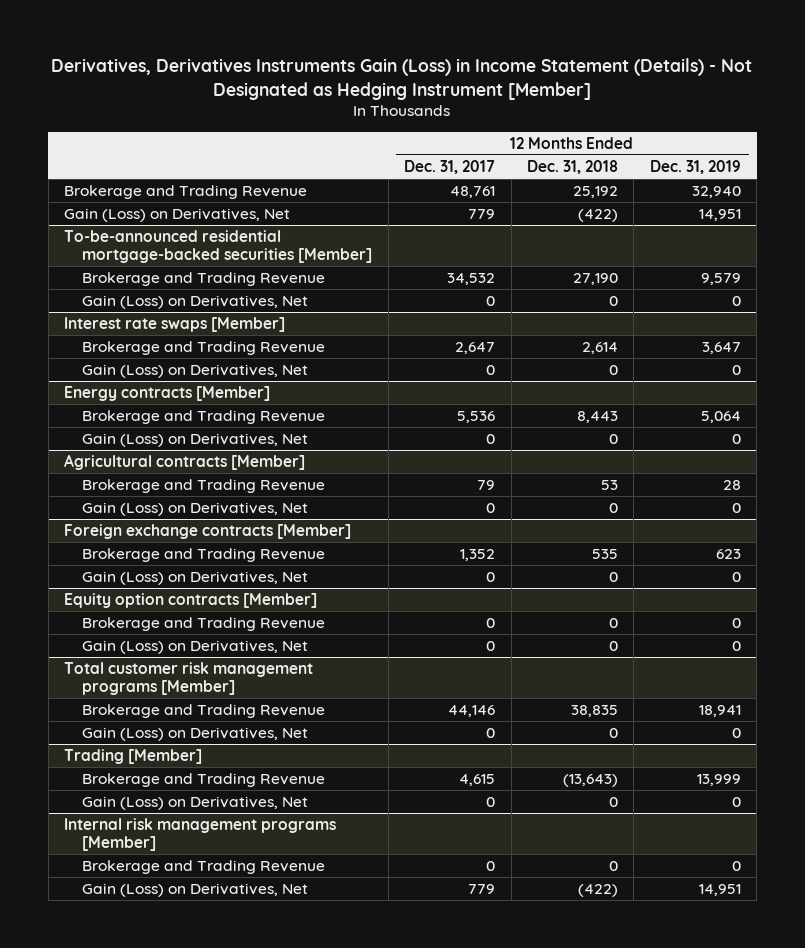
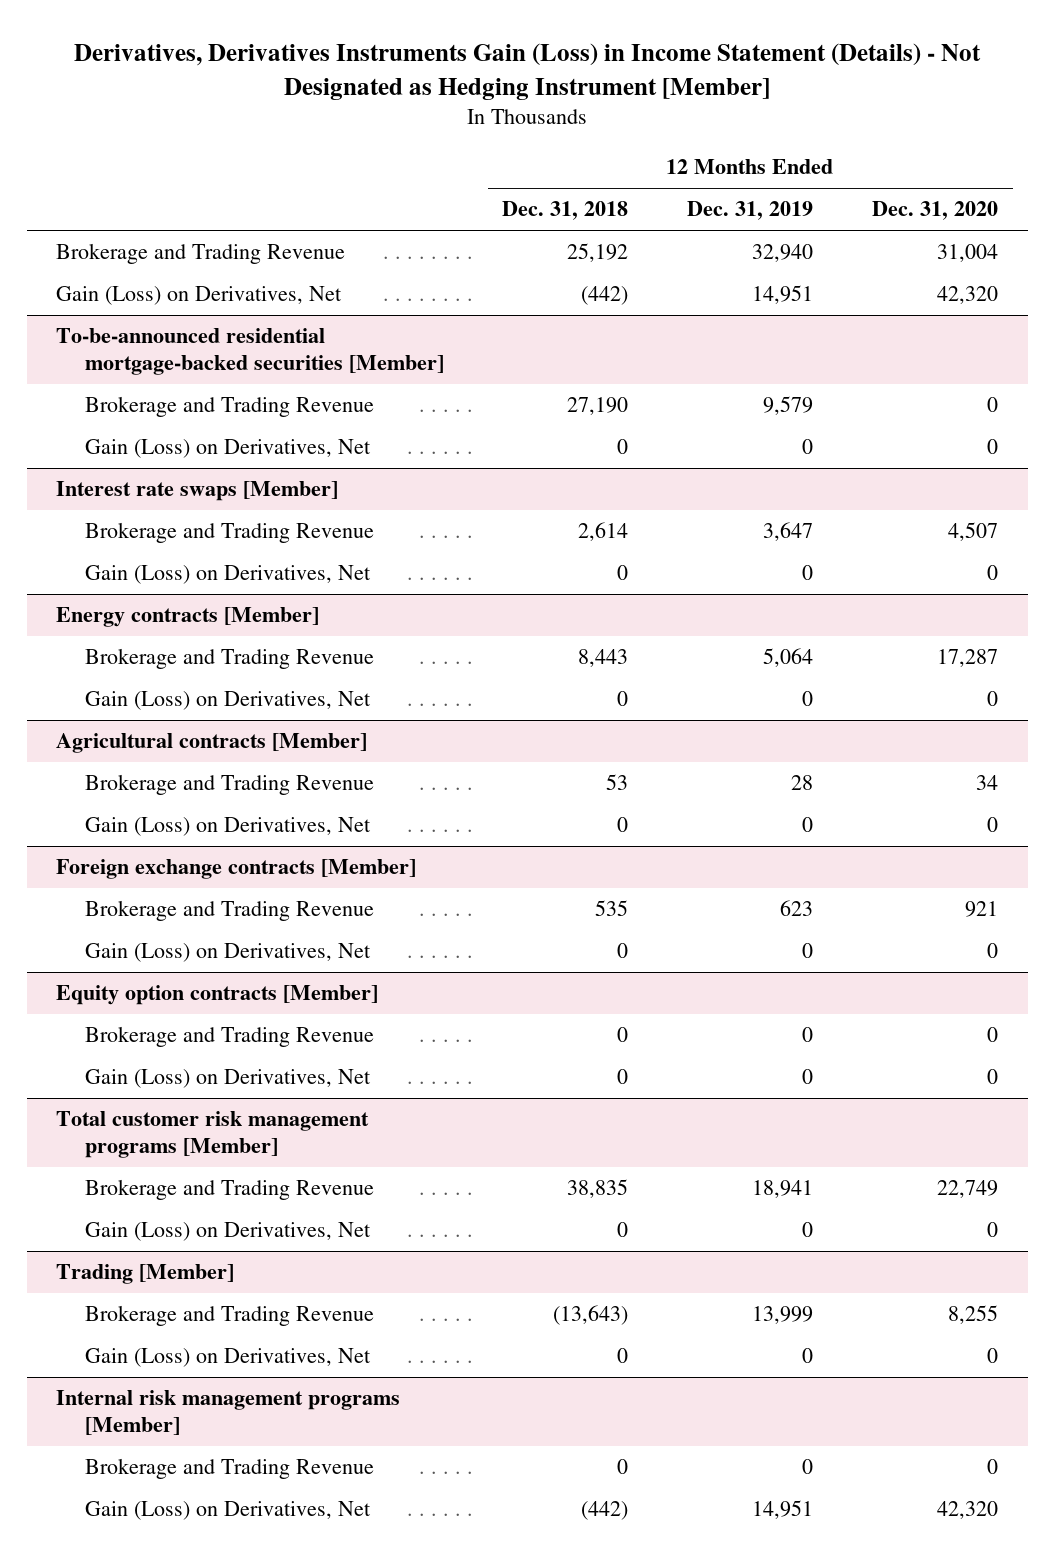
[404,160,496,175] Dec. 31, 2017 -> none
none -> [872,201,999,221] Dec. 31, 2020
[577,209,618,223] (422) -> [581,286,629,306] (442)
[577,884,618,898] (422) -> [581,1501,629,1521] (442)

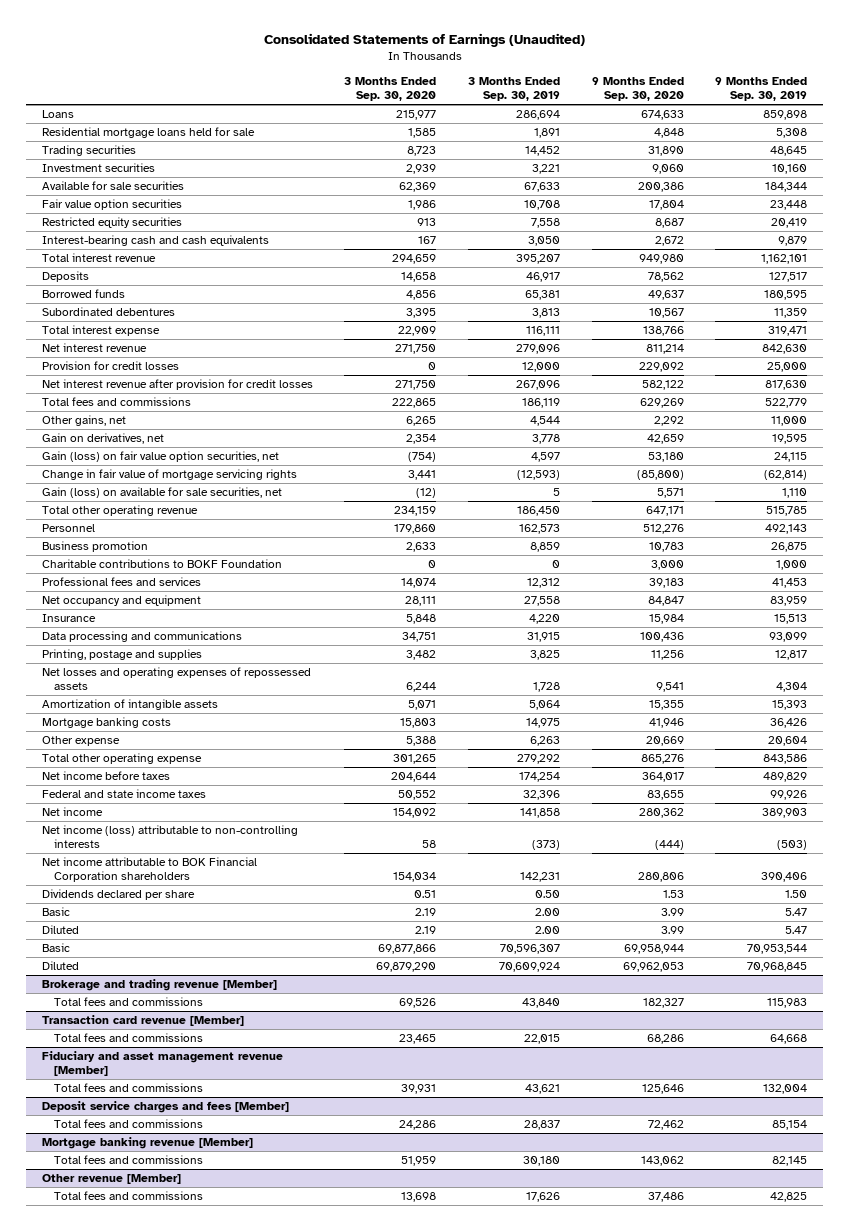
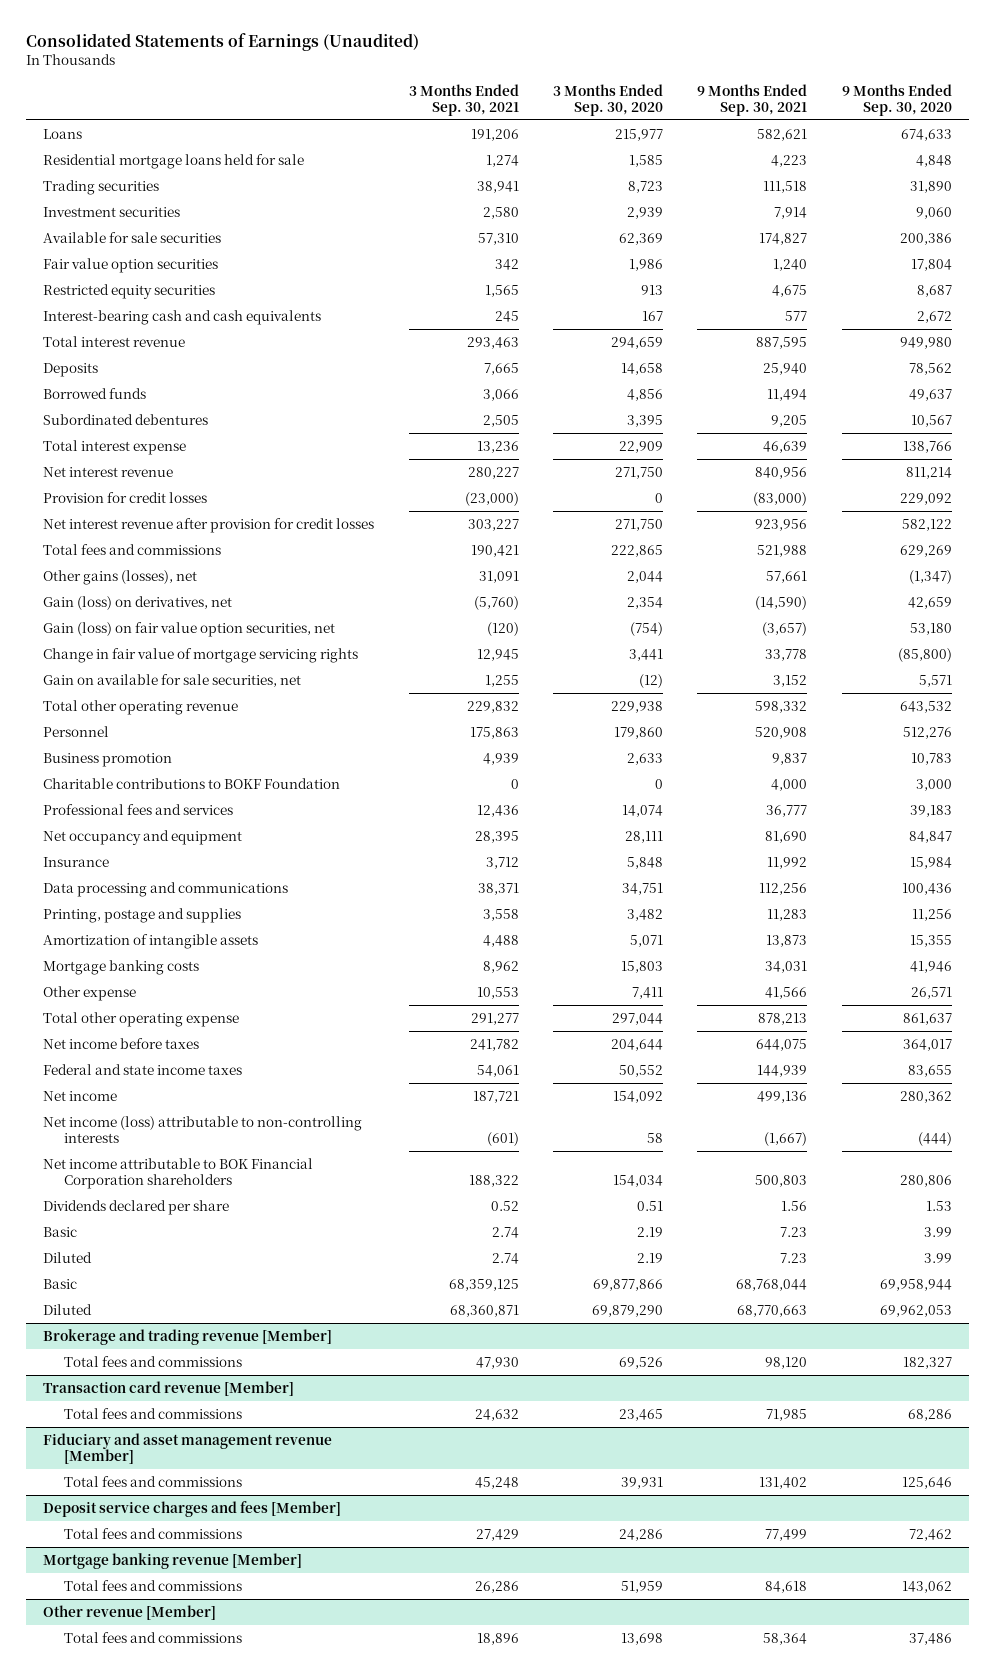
[468,76,561,102] 3 Months Ended Sep. 30, 2019 -> none
[715,76,808,102] 9 Months Ended Sep. 30, 2019 -> none
none -> [408,83,519,116] 3 Months Ended Sep. 30, 2021
none -> [697,83,808,116] 9 Months Ended Sep. 30, 2021
[41,414,126,426] Other gains, net -> [43,569,198,585] Other gains (losses), net
[406,415,437,426] 6,265 -> [627,570,664,583] 2,044
[653,415,684,426] 2,292 -> [908,569,952,584] (1,347)
[41,432,164,444] Gain on derivatives, net -> [43,595,233,610] Gain (loss) on derivatives, net
[41,486,282,498] Gain (loss) on available for sale securities, net -> [43,673,302,687] Gain on available for sale securities, net
[394,505,437,516] 234,159 -> [611,700,664,713] 229,938
[645,505,684,516] 647,171 -> [899,700,952,713] 643,532
[41,666,311,691] Net losses and operating expenses of repossessed assets -> none
[406,735,437,746] 5,388 -> [632,986,664,999] 7,411
[645,735,684,746] 20,669 -> [910,986,952,999] 26,571
[393,753,437,764] 301,265 -> [612,1012,664,1025] 297,044
[640,753,684,764] 865,276 -> [902,1012,952,1025] 861,637

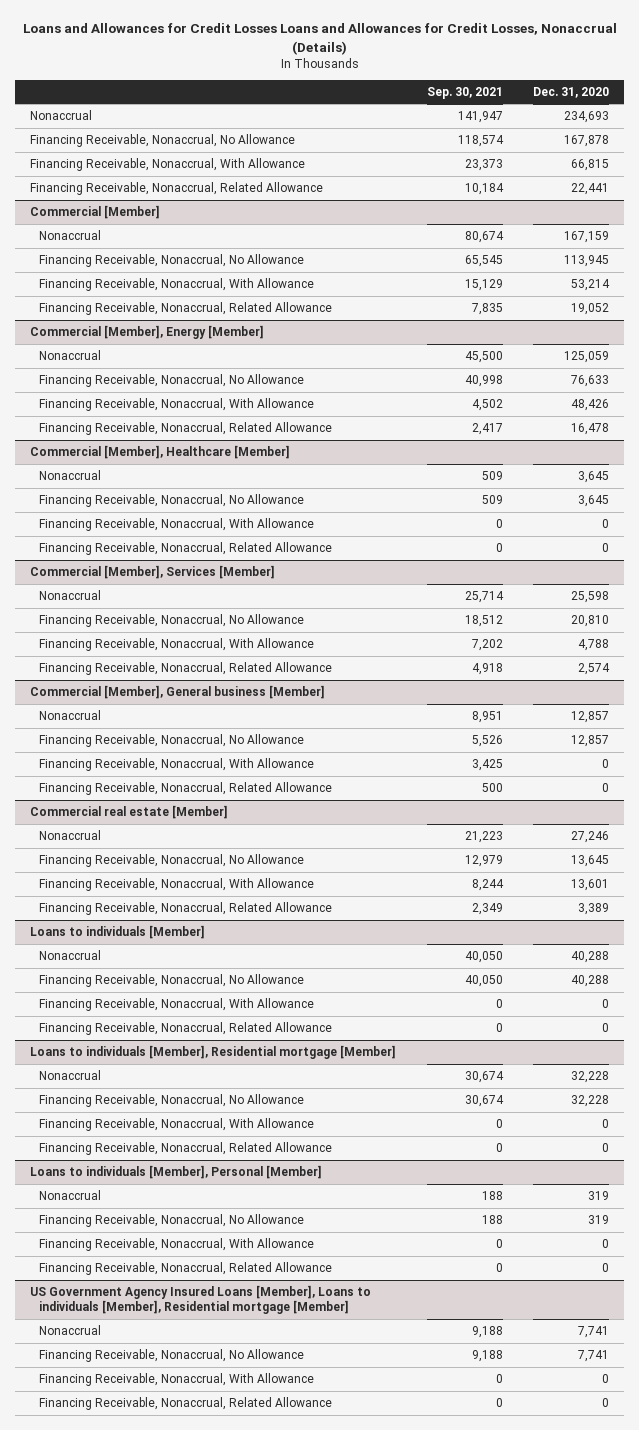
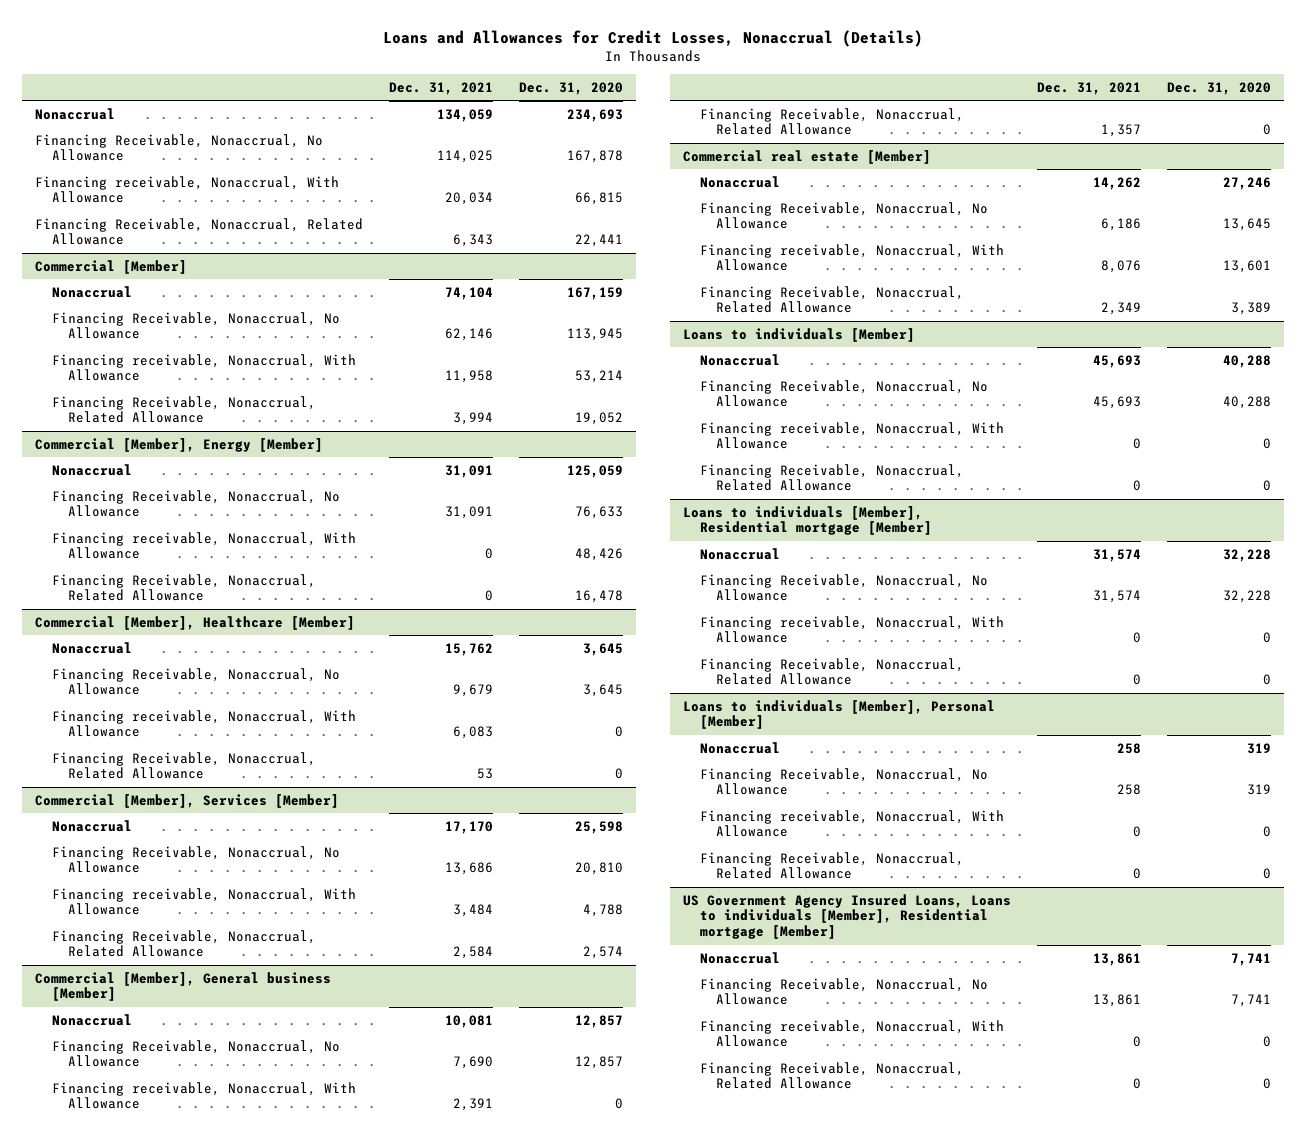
[22,23,617,55] Loans and Allowances for Credit Losses Loans and Allowances for Credit Losses, Nonaccrual (Details) -> [383,29,924,47] Loans and Allowances for Credit Losses, Nonaccrual (Details)
[426,86,503,99] Sep. 30, 2021 -> none
none -> [389,81,494,95] Dec. 31, 2021
[30,158,306,172] Financing Receivable, Nonaccrual, With Allowance -> [35,175,340,204] Financing receivable, Nonaccrual, With Allowance
[39,278,315,292] Financing Receivable, Nonaccrual, With Allowance -> [51,353,356,382] Financing receivable, Nonaccrual, With Allowance
[39,398,315,412] Financing Receivable, Nonaccrual, With Allowance -> [51,531,356,560] Financing receivable, Nonaccrual, With Allowance
[39,518,315,532] Financing Receivable, Nonaccrual, With Allowance -> [51,709,356,738] Financing receivable, Nonaccrual, With Allowance
[39,638,315,652] Financing Receivable, Nonaccrual, With Allowance -> [51,887,356,916] Financing receivable, Nonaccrual, With Allowance
[39,758,315,772] Financing Receivable, Nonaccrual, With Allowance -> [51,1081,356,1110] Financing receivable, Nonaccrual, With Allowance
[39,878,315,892] Financing Receivable, Nonaccrual, With Allowance -> [699,243,1004,272] Financing receivable, Nonaccrual, With Allowance
[39,998,315,1012] Financing Receivable, Nonaccrual, With Allowance -> [699,421,1004,450] Financing receivable, Nonaccrual, With Allowance
[39,1118,315,1132] Financing Receivable, Nonaccrual, With Allowance -> [699,615,1004,644] Financing receivable, Nonaccrual, With Allowance
[39,1238,315,1252] Financing Receivable, Nonaccrual, With Allowance -> [699,809,1004,838] Financing receivable, Nonaccrual, With Allowance
[30,1285,372,1315] US Government Agency Insured Loans [Member], Loans to individuals [Member], Residential mortgage [Member] -> [682,893,1011,940] US Government Agency Insured Loans, Loans to individuals [Member], Residential mortgage [Member]
[39,1373,315,1387] Financing Receivable, Nonaccrual, With Allowance -> [699,1019,1004,1048] Financing receivable, Nonaccrual, With Allowance

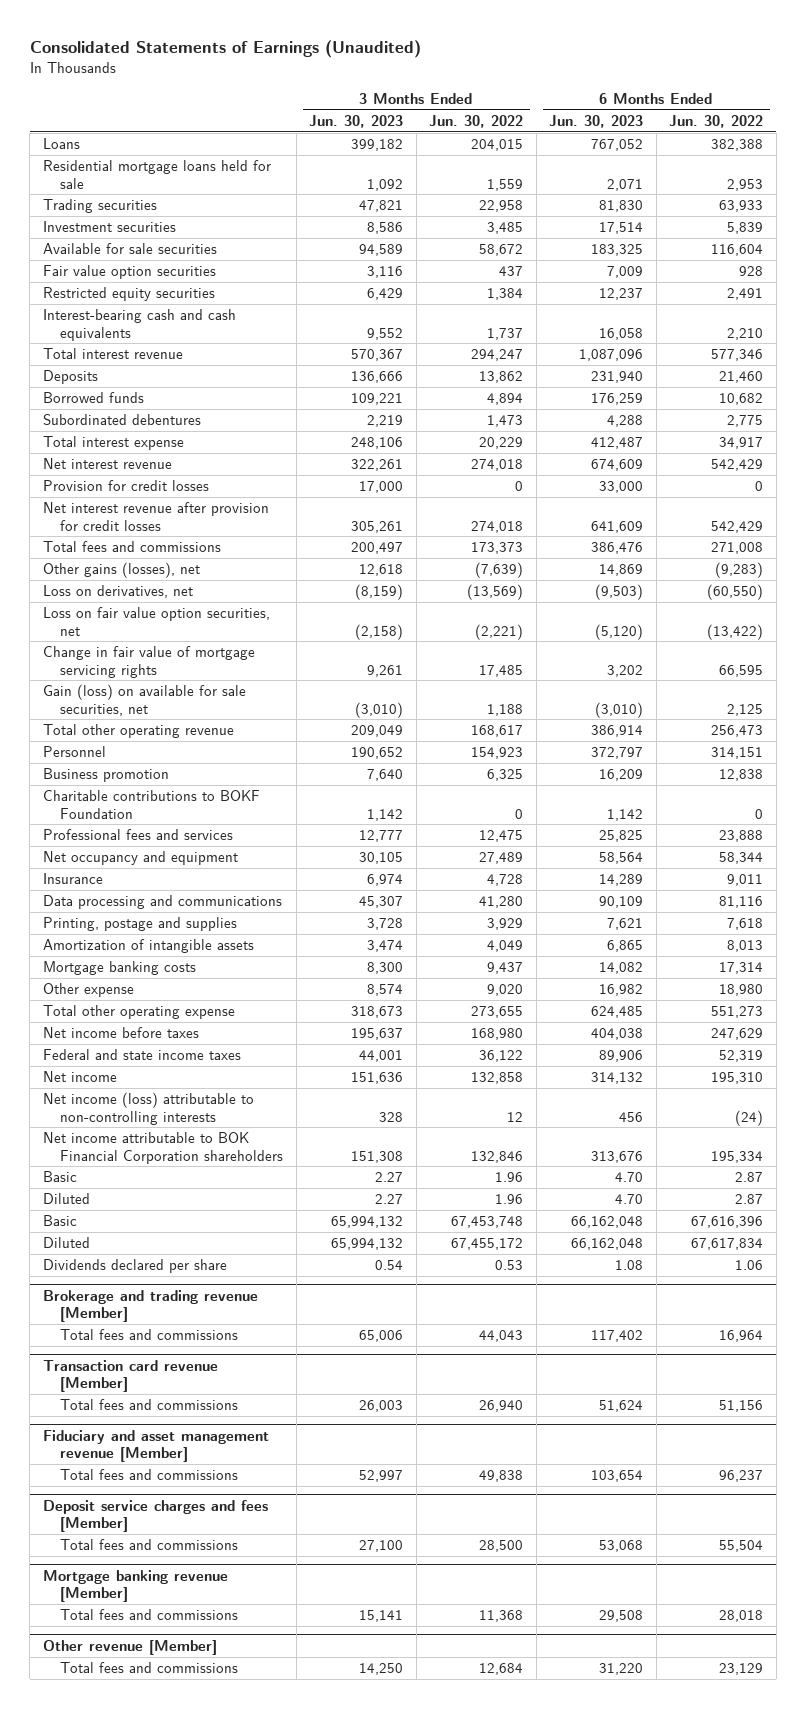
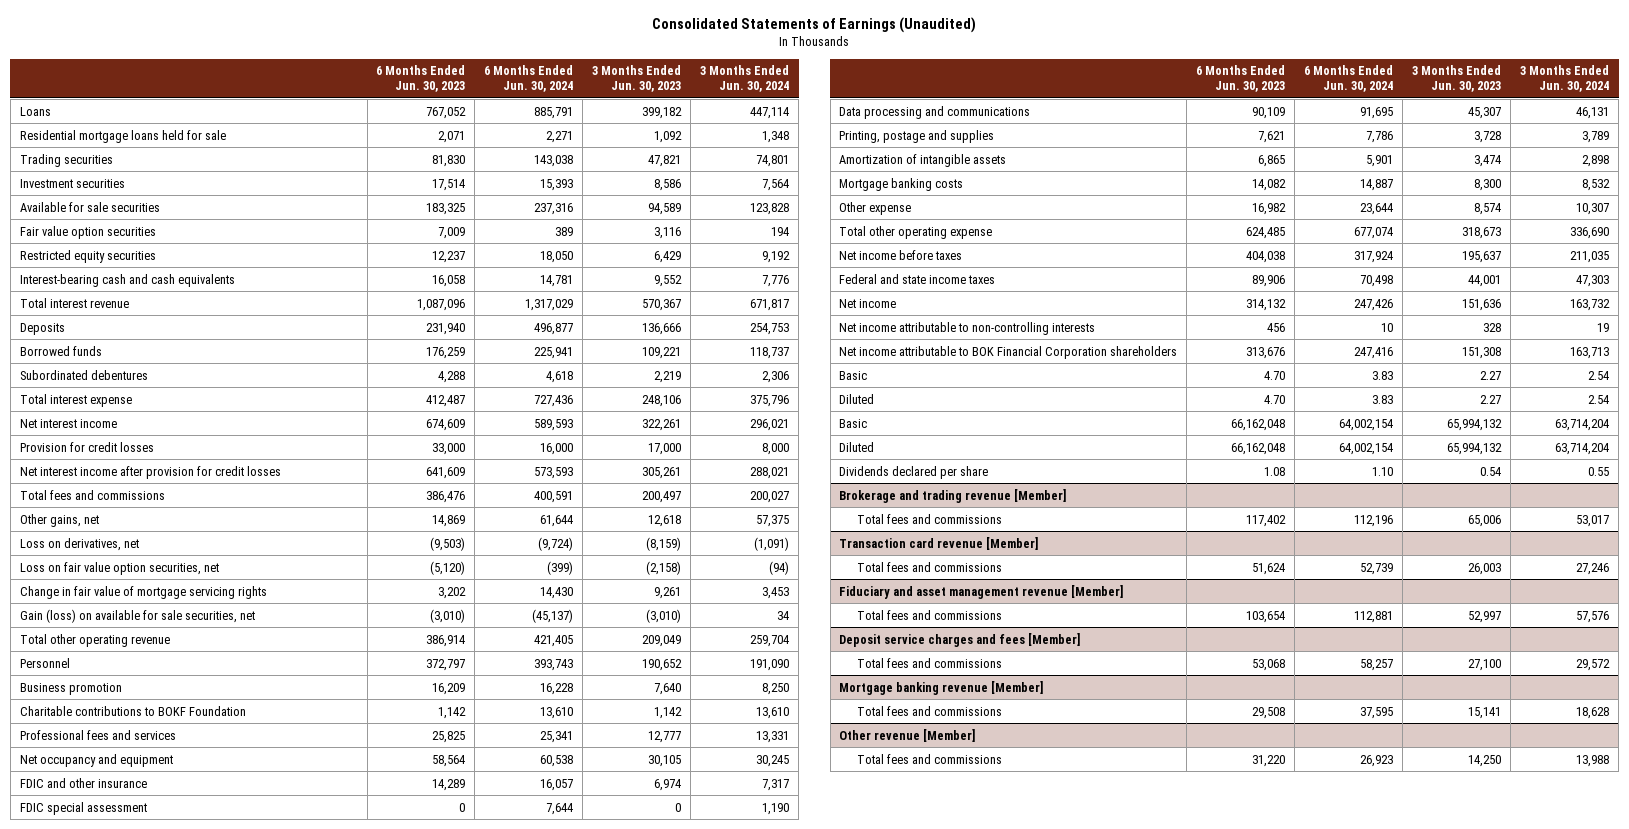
[429,114,524,128] Jun. 30, 2022 -> none
[669,114,764,128] Jun. 30, 2022 -> none
none -> [484,65,574,93] 6 Months Ended Jun. 30, 2024
none -> [700,65,790,93] 3 Months Ended Jun. 30, 2024
[42,458,172,470] Net interest revenue -> [19,418,117,428] Net interest income
[42,502,269,531] Net interest revenue after provision for credit losses -> [19,465,281,479] Net interest income after provision for credit losses
[42,562,200,579] Other gains (losses), net -> [19,513,99,527] Other gains, net
[42,873,103,885] Insurance -> [19,777,147,788] FDIC and other insurance
none -> [19,801,147,815] FDIC special assessment
[42,1092,254,1125] Net income (loss) attributable to non-controlling interests -> [839,321,1096,335] Net income attributable to non-controlling interests

